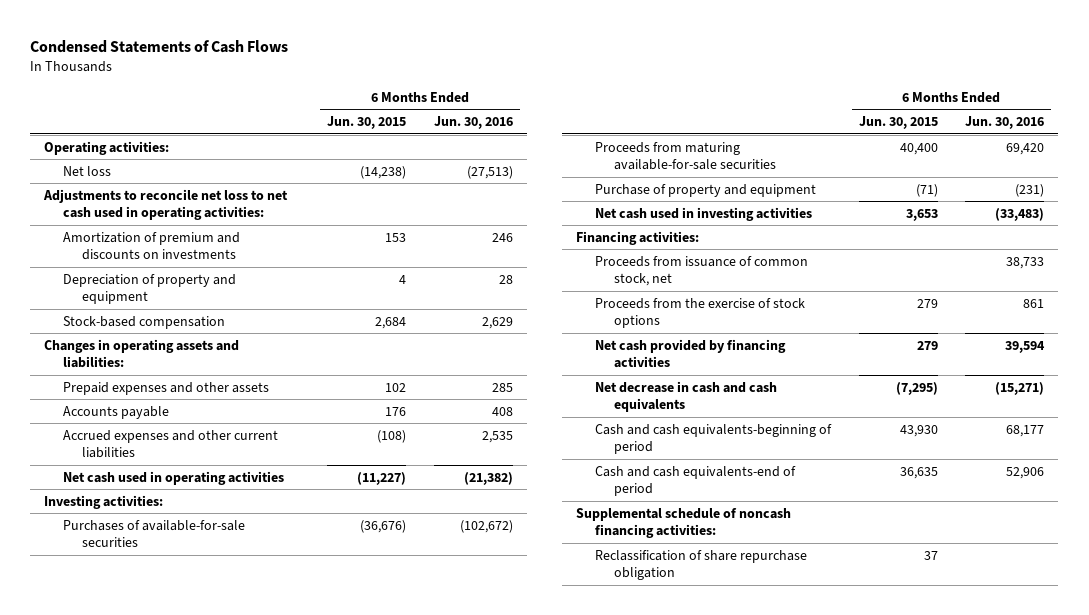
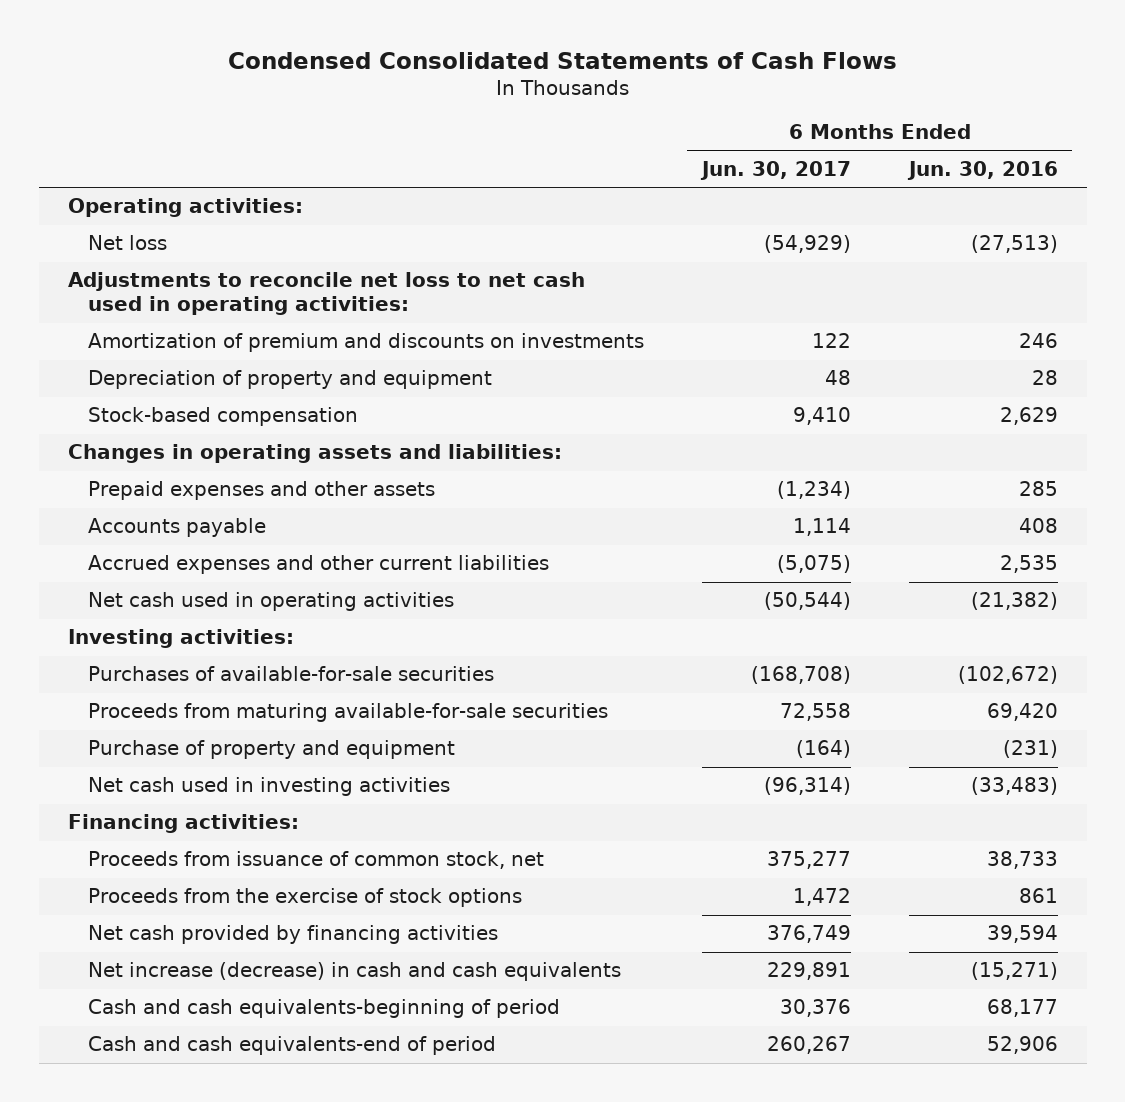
[30,40,289,54] Condensed Statements of Cash Flows -> [227,51,897,69] Condensed Consolidated Statements of Cash Flows
[327,116,407,130] Jun. 30, 2015 -> none
none -> [699,161,851,181] Jun. 30, 2017
[594,380,777,413] Net decrease in cash and cash equivalents -> [87,962,621,982] Net increase (decrease) in cash and cash equivalents
[575,507,791,539] Supplemental schedule of noncash financing activities: -> none
[594,549,807,581] Reclassification of share repurchase obligation -> none

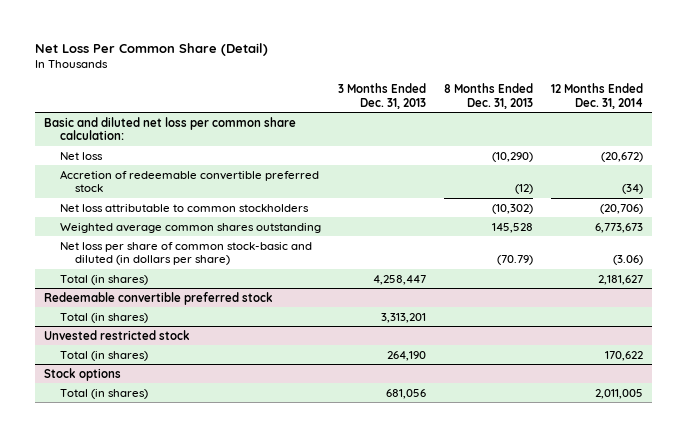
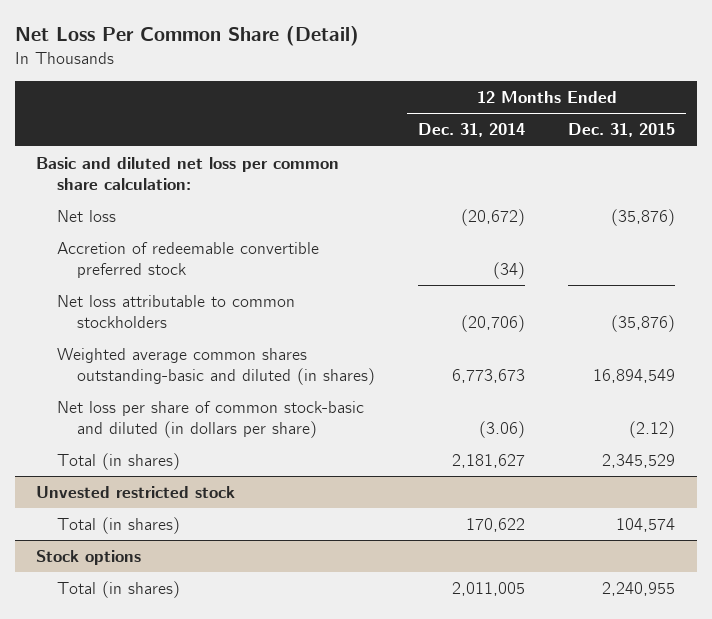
[338,83,427,109] 3 Months Ended Dec. 31, 2013 -> none
[444,83,534,109] 8 Months Ended Dec. 31, 2013 -> none
none -> [568,123,676,138] Dec. 31, 2015
[59,222,321,233] Weighted average common shares outstanding -> [56,348,375,385] Weighted average common shares outstanding-basic and diluted (in shares)
[44,291,274,305] Redeemable convertible preferred stock -> none
[59,312,148,323] Total (in shares) -> none

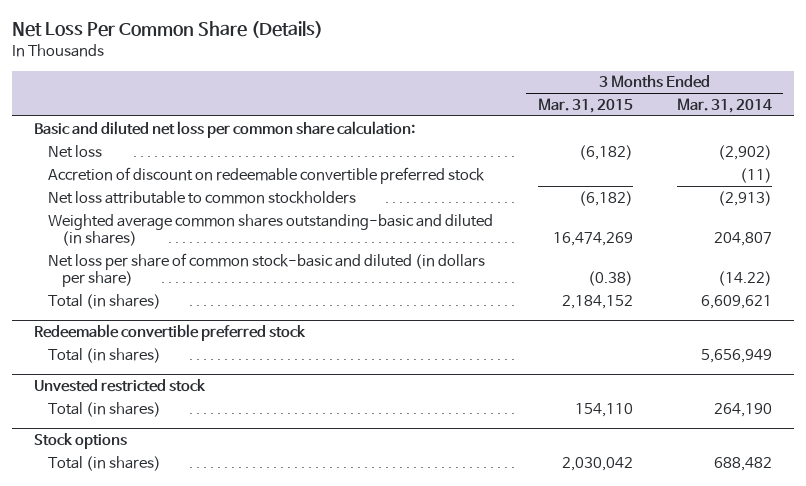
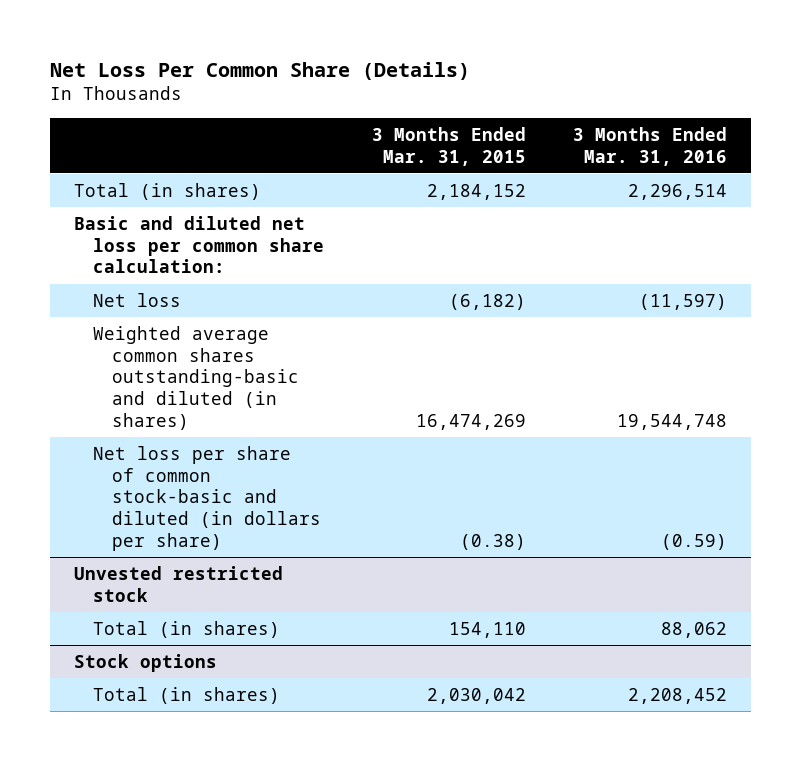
[677,97,773,113] Mar. 31, 2014 -> none
none -> [573,126,728,166] 3 Months Ended Mar. 31, 2016
[48,293,162,309] Total (in shares) -> [73,182,261,200] Total (in shares)
[48,166,486,184] Accretion of discount on redeemable convertible preferred stock -> none
[48,190,357,204] Net loss attributable to common stockholders -> none
[34,324,307,342] Redeemable convertible preferred stock -> none
[48,347,162,363] Total (in shares) -> none

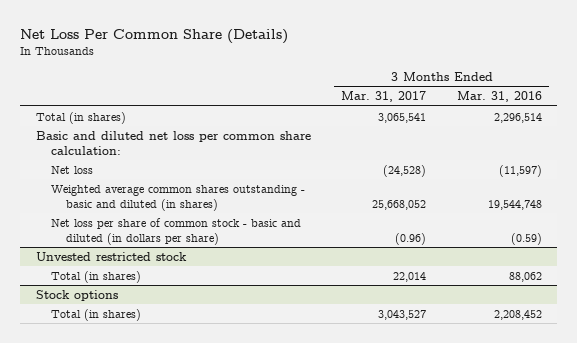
[371,126,526,166] 3 Months Ended Mar. 31, 2015 -> none
none -> [341,91,427,103] Mar. 31, 2017
[92,325,300,431] Weighted average common shares outstanding-basic and diluted (in shares) -> [51,184,306,211] Weighted average common shares outstanding - basic and diluted (in shares)
[92,445,322,552] Net loss per share of common stock-basic and diluted (in dollars per share) -> [51,217,302,245] Net loss per share of common stock - basic and diluted (in dollars per share)

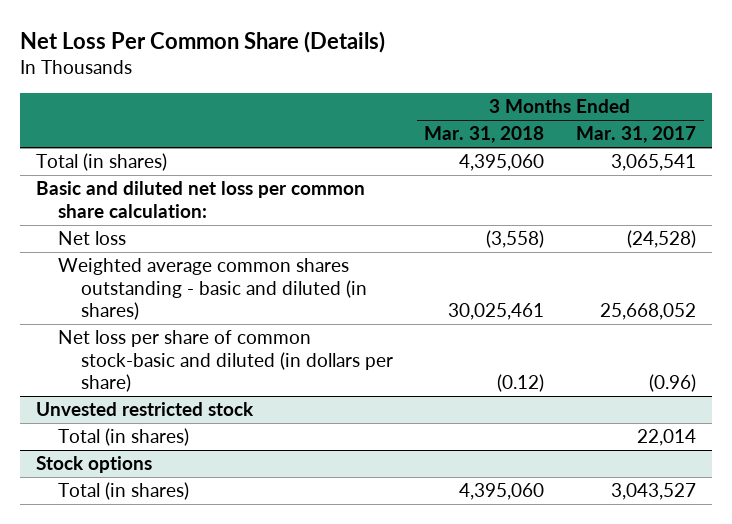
[456,91,542,103] Mar. 31, 2016 -> none
none -> [424,126,545,144] Mar. 31, 2018
[51,217,302,245] Net loss per share of common stock - basic and diluted (in dollars per share) -> [58,330,393,393] Net loss per share of common stock-basic and diluted (in dollars per share)

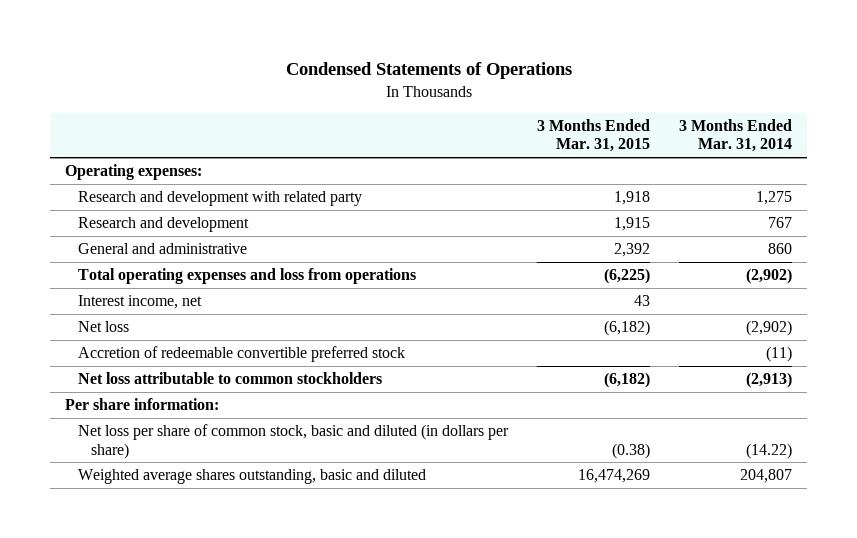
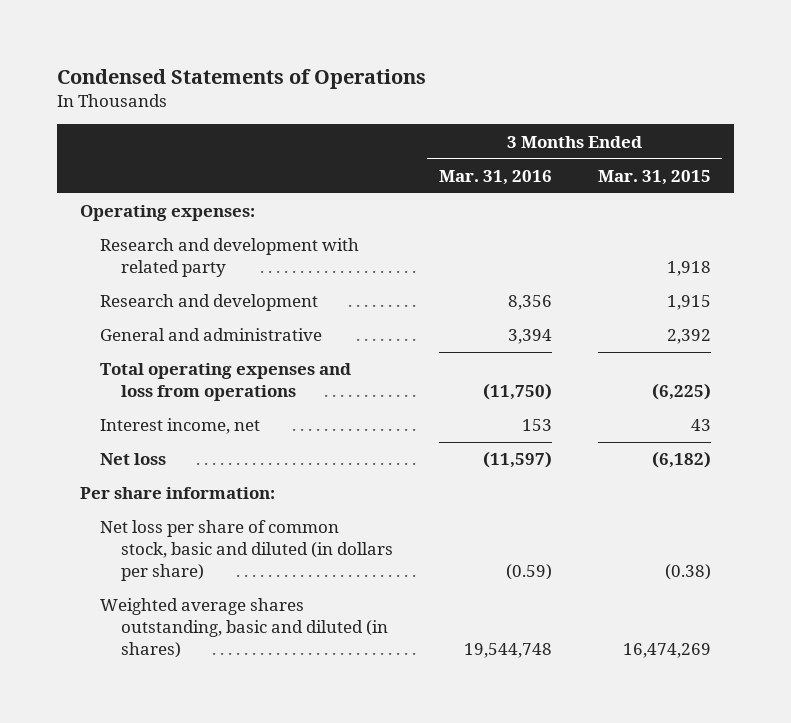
[679,118,793,153] 3 Months Ended Mar. 31, 2014 -> none
none -> [438,169,552,185] Mar. 31, 2016
[78,346,406,363] Accretion of redeemable convertible preferred stock -> none
[78,372,383,385] Net loss attributable to common stockholders -> none
[78,469,427,485] Weighted average shares outstanding, basic and diluted -> [100,598,388,658] Weighted average shares outstanding, basic and diluted (in shares)

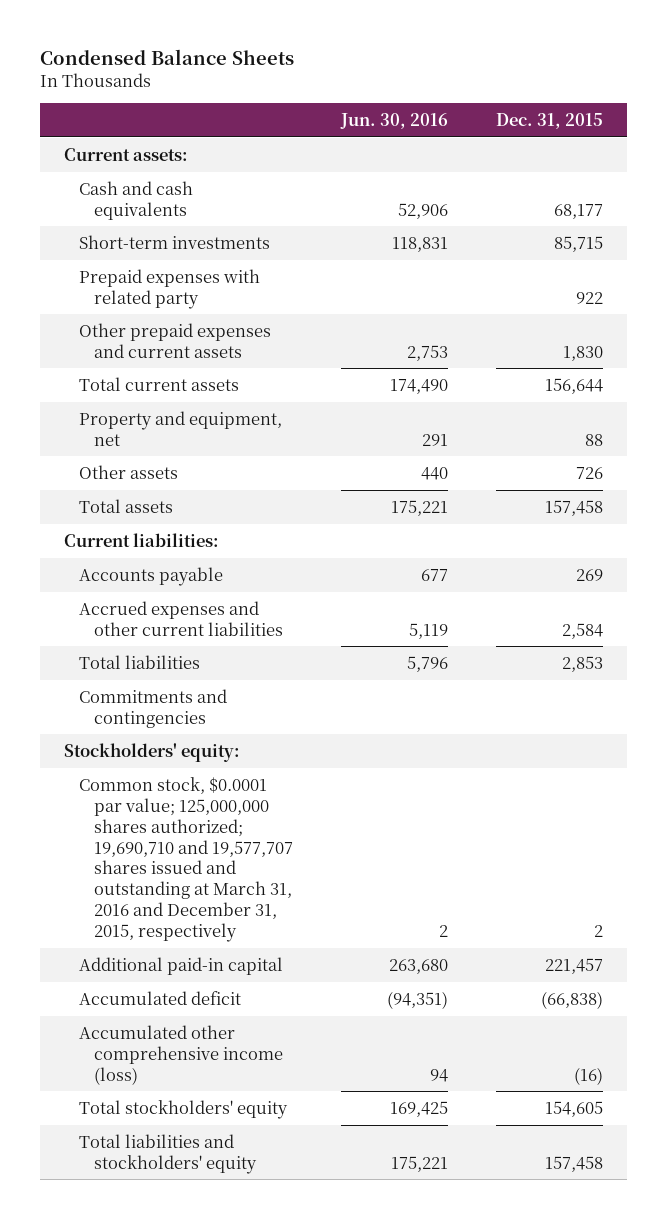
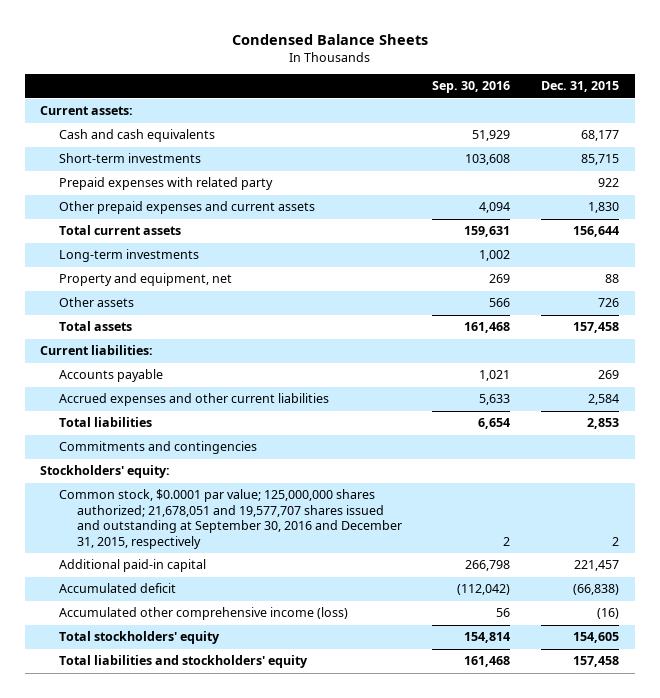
[339,112,448,129] Jun. 30, 2016 -> none
none -> [432,81,511,94] Sep. 30, 2016
none -> [58,249,199,263] Long-term investments
[78,776,293,943] Common stock, $0.0001 par value; 125,000,000 shares authorized; 19,690,710 and 19,577,707 shares issued and outstanding at March 31, 2016 and December 31, 2015, respectively -> [58,489,402,549] Common stock, $0.0001 par value; 125,000,000 shares authorized; 21,678,051 and 19,577,707 shares issued and outstanding at September 30, 2016 and December 31, 2015, respectively

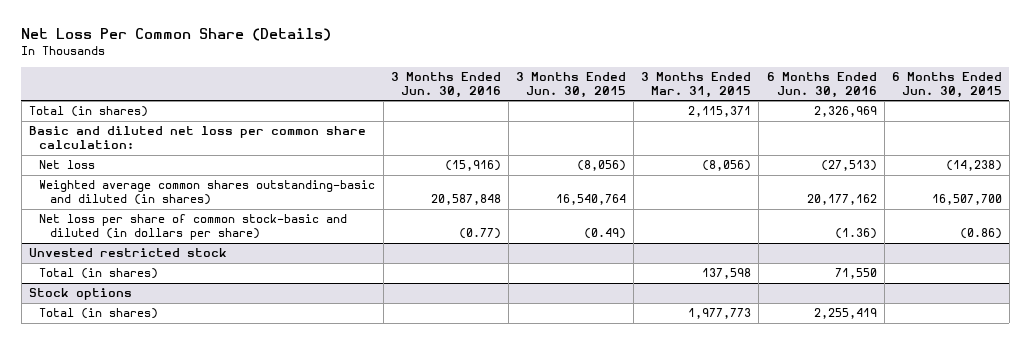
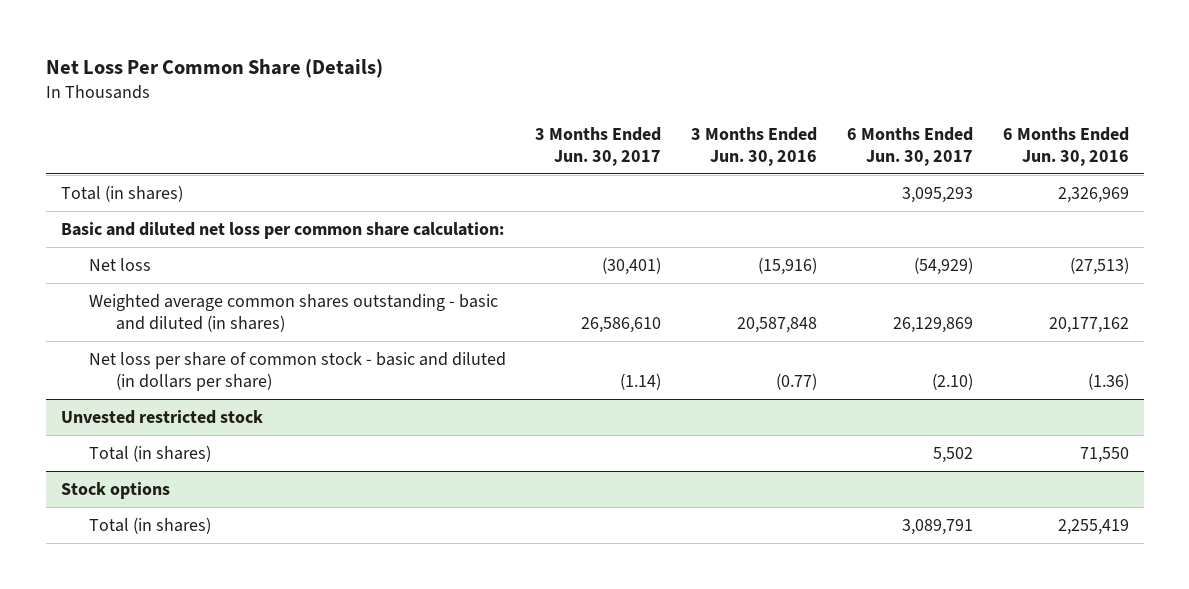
[516,71,627,98] 3 Months Ended Jun. 30, 2015 -> none
[641,71,752,98] 3 Months Ended Mar. 31, 2015 -> none
[891,71,1002,98] 6 Months Ended Jun. 30, 2015 -> none
none -> [535,126,662,166] 3 Months Ended Jun. 30, 2017
none -> [846,126,973,166] 6 Months Ended Jun. 30, 2017
[39,180,376,206] Weighted average common shares outstanding-basic and diluted (in shares) -> [88,293,498,333] Weighted average common shares outstanding - basic and diluted (in shares)
[39,214,348,241] Net loss per share of common stock-basic and diluted (in dollars per share) -> [88,351,506,392] Net loss per share of common stock - basic and diluted (in dollars per share)

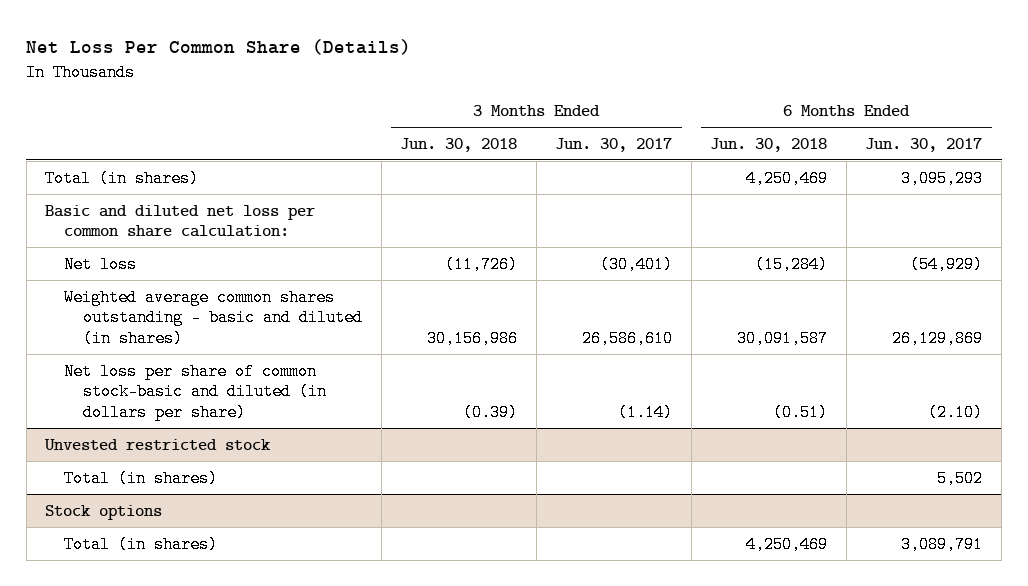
[691,126,818,166] 3 Months Ended Jun. 30, 2016 -> none
[1002,126,1129,166] 6 Months Ended Jun. 30, 2016 -> none
none -> [400,137,518,152] Jun. 30, 2018
none -> [710,137,828,152] Jun. 30, 2018
[88,351,506,392] Net loss per share of common stock - basic and diluted (in dollars per share) -> [64,362,328,422] Net loss per share of common stock-basic and diluted (in dollars per share)

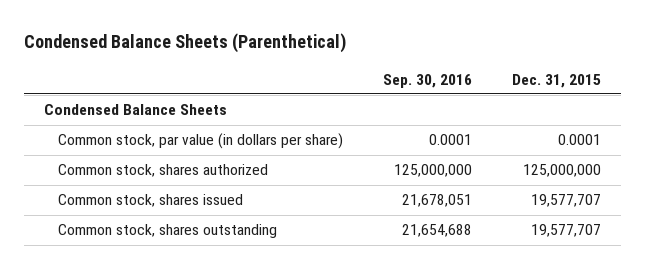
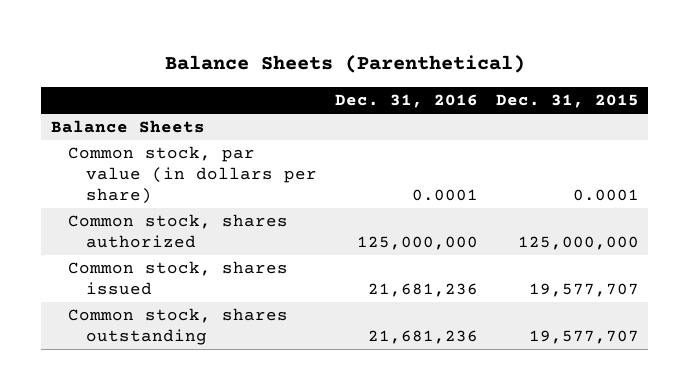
[24,33,347,54] Condensed Balance Sheets (Parenthetical) -> [164,55,525,74] Balance Sheets (Parenthetical)
[383,73,473,88] Sep. 30, 2016 -> none
none -> [334,94,478,109] Dec. 31, 2016
[43,104,227,116] Condensed Balance Sheets -> [50,120,205,134] Balance Sheets

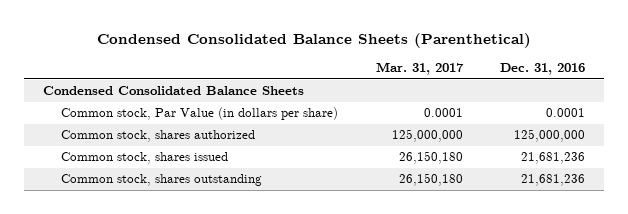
[164,55,525,74] Balance Sheets (Parenthetical) -> [97,33,532,49] Condensed Consolidated Balance Sheets (Parenthetical)
[496,94,640,109] Dec. 31, 2015 -> none
none -> [375,62,464,76] Mar. 31, 2017
[50,120,205,134] Balance Sheets -> [42,86,304,96] Condensed Consolidated Balance Sheets
[68,146,317,205] Common stock, par value (in dollars per share) -> [60,107,338,121] Common stock, Par Value (in dollars per share)

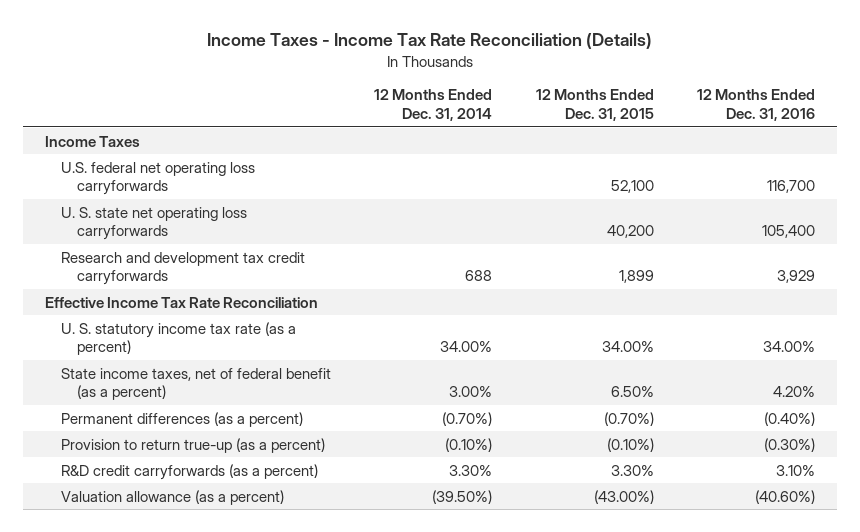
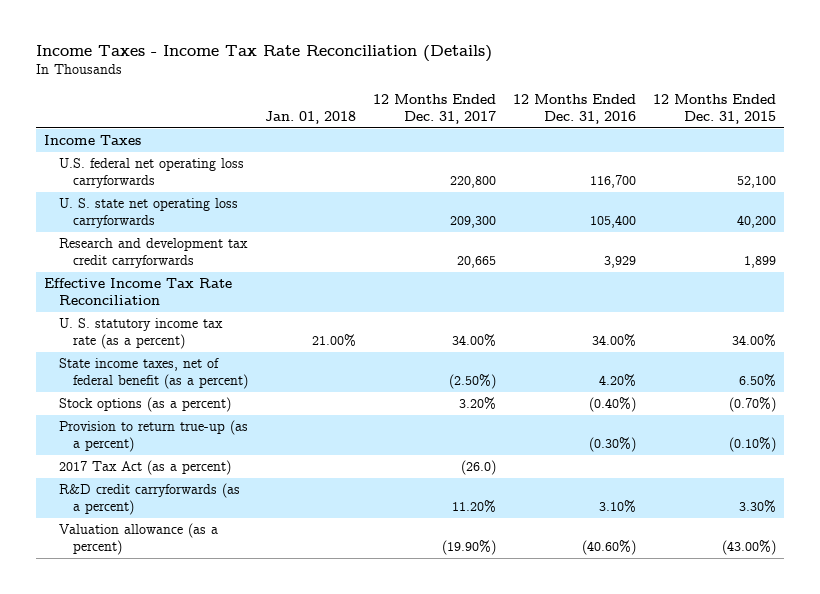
[374,89,493,122] 12 Months Ended Dec. 31, 2014 -> none
none -> [264,110,356,124] Jan. 01, 2018
none -> [372,94,496,124] 12 Months Ended Dec. 31, 2017
[60,411,303,427] Permanent differences (as a percent) -> none
none -> [58,397,231,413] Stock options (as a percent)
none -> [58,460,231,476] 2017 Tax Act (as a percent)

